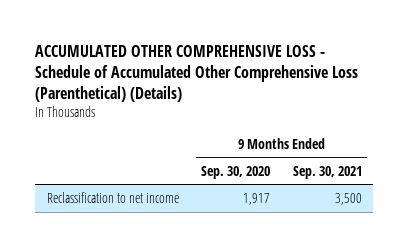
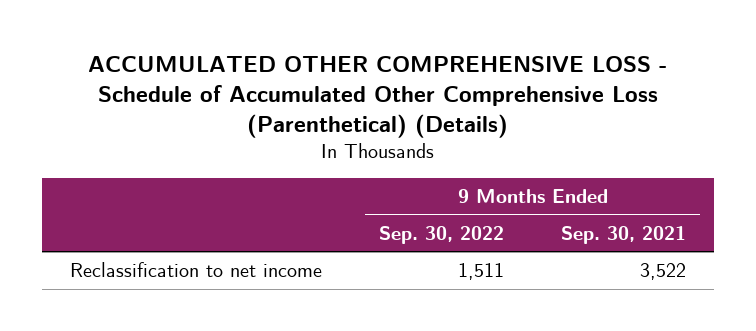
[201,165,271,179] Sep. 30, 2020 -> none
none -> [379,225,505,244] Sep. 30, 2022
[334,193,362,206] 3,500 -> [640,263,687,281] 3,522

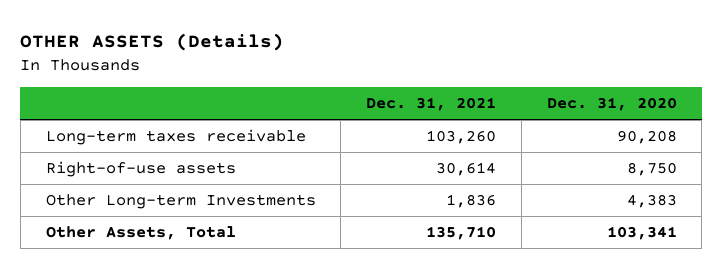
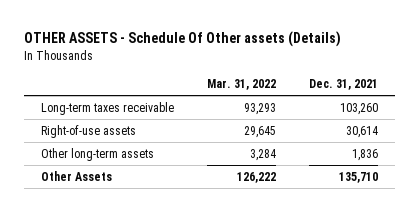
[20,32,285,51] OTHER ASSETS (Details) -> [24,31,342,48] OTHER ASSETS - Schedule Of Other assets (Details)
[546,97,677,112] Dec. 31, 2020 -> none
none -> [207,79,277,91] Mar. 31, 2022
[45,193,316,209] Other Long-term Investments -> [41,147,155,161] Other long-term assets
[45,225,236,240] Other Assets, Total -> [41,170,113,181] Other Assets

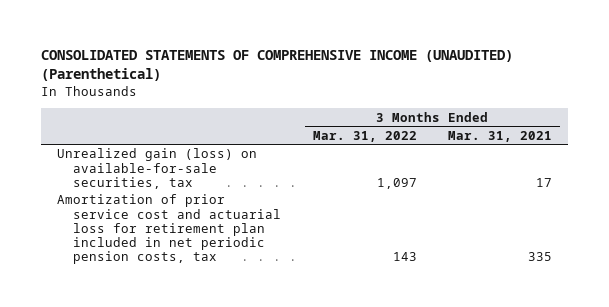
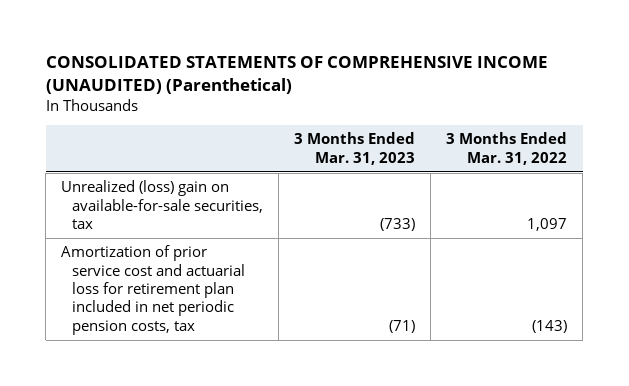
[448,130,553,142] Mar. 31, 2021 -> none
none -> [294,132,416,165] 3 Months Ended Mar. 31, 2023
[56,148,257,189] Unrealized gain (loss) on available-for-sale securities, tax -> [61,180,263,230] Unrealized (loss) gain on available-for-sale securities, tax
[392,252,417,262] 143 -> [532,319,568,333] (143)

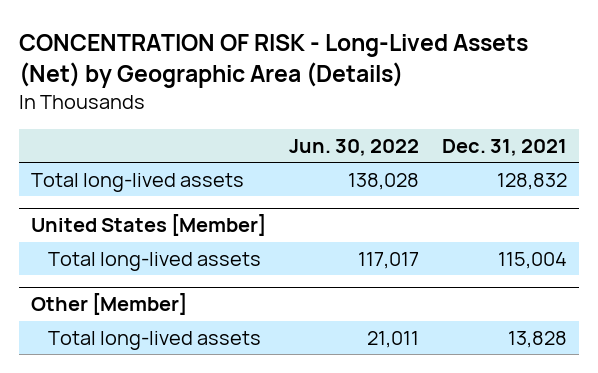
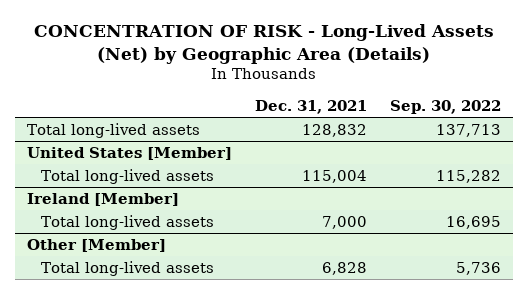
[289,138,420,156] Jun. 30, 2022 -> none
none -> [390,99,502,114] Sep. 30, 2022
none -> [26,192,179,206] Ireland [Member]
none -> [41,214,215,230] Total long-lived assets
[508,330,568,348] 13,828 -> [322,261,368,275] 6,828

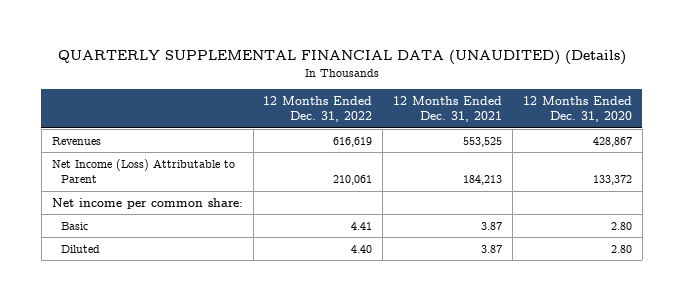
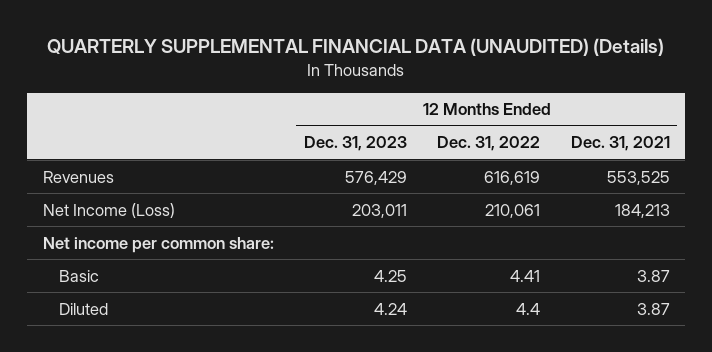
[522,95,632,123] 12 Months Ended Dec. 31, 2020 -> none
none -> [304,136,408,152] Dec. 31, 2023
[51,158,235,184] Net Income (Loss) Attributable to Parent -> [42,202,175,218] Net Income (Loss)
[351,244,373,253] 4.40 -> [516,302,541,315] 4.4

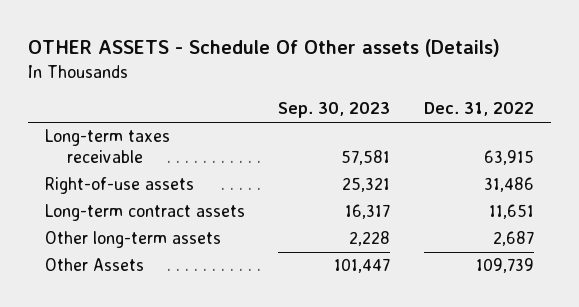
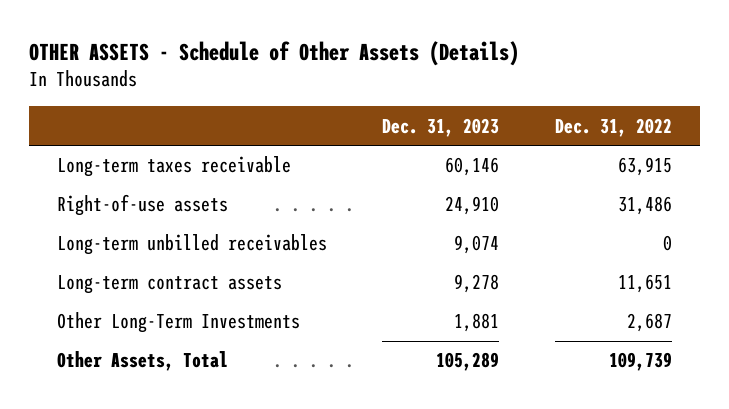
[27,39,500,58] OTHER ASSETS - Schedule Of Other assets (Details) -> [28,40,519,66] OTHER ASSETS - Schedule of Other Assets (Details)
[278,102,391,119] Sep. 30, 2023 -> none
none -> [382,117,500,137] Dec. 31, 2023
none -> [56,234,327,256] Long-term unbilled receivables
[44,231,221,249] Other long-term assets -> [56,312,300,334] Other Long-Term Investments
[44,258,144,272] Other Assets -> [56,351,228,372] Other Assets, Total

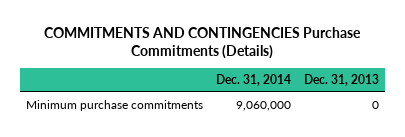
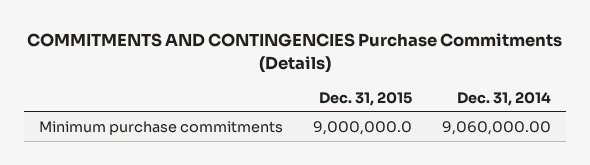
[303,74,379,87] Dec. 31, 2013 -> none
none -> [319,91,413,106] Dec. 31, 2015
[235,101,291,112] 9,060,000 -> [442,121,552,136] 9,060,000.00

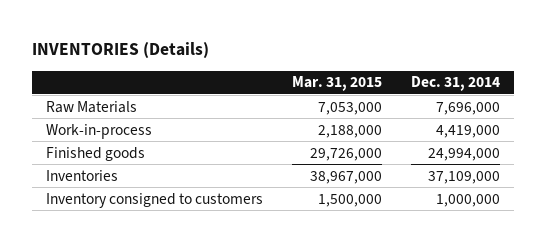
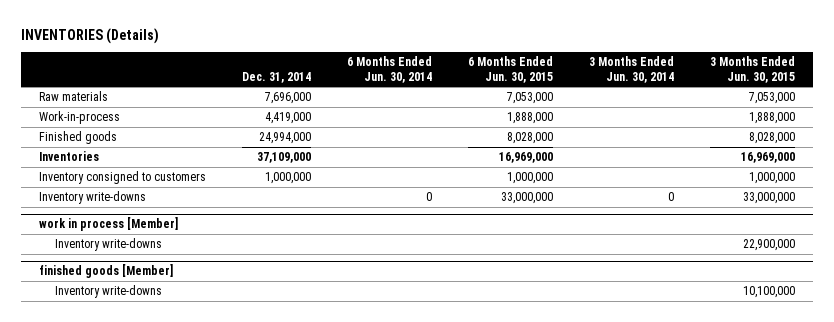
[291,76,382,92] Mar. 31, 2015 -> none
none -> [347,56,433,83] 6 Months Ended Jun. 30, 2014
none -> [468,56,554,83] 6 Months Ended Jun. 30, 2015
none -> [589,56,675,83] 3 Months Ended Jun. 30, 2014
none -> [710,56,796,83] 3 Months Ended Jun. 30, 2015
[46,100,138,113] Raw Materials -> [39,91,109,102] Raw materials
none -> [39,191,147,205] Inventory write-downs
none -> [39,217,179,232] work in process [Member]
none -> [55,238,163,252] Inventory write-downs
none -> [39,264,174,279] finished goods [Member]
none -> [55,285,163,299] Inventory write-downs

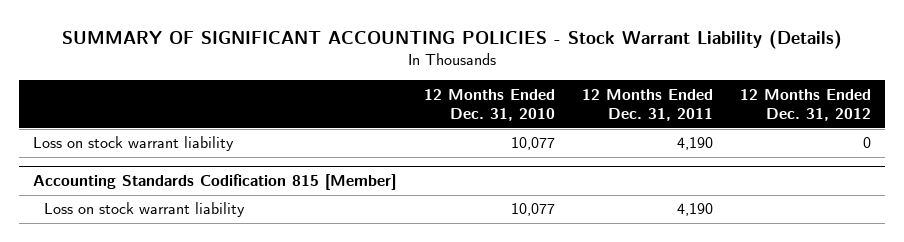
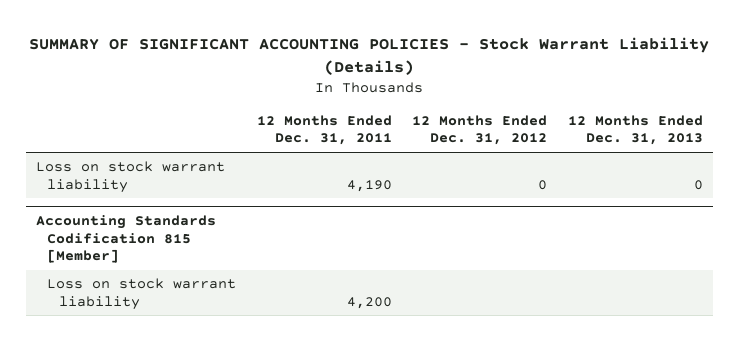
[423,88,555,122] 12 Months Ended Dec. 31, 2010 -> none
none -> [567,115,703,146] 12 Months Ended Dec. 31, 2013
[676,203,713,217] 4,190 -> [346,296,392,309] 4,200

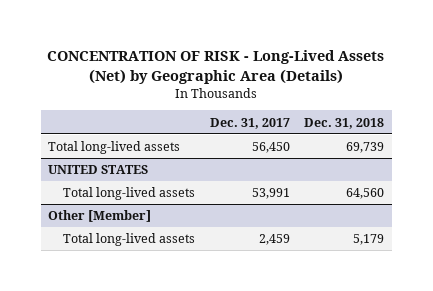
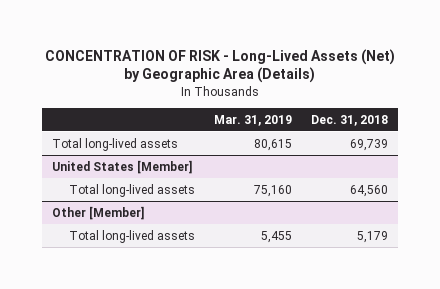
[209,117,290,129] Dec. 31, 2017 -> none
none -> [214,114,293,126] Mar. 31, 2019
[48,165,149,175] UNITED STATES -> [51,159,192,174] United States [Member]

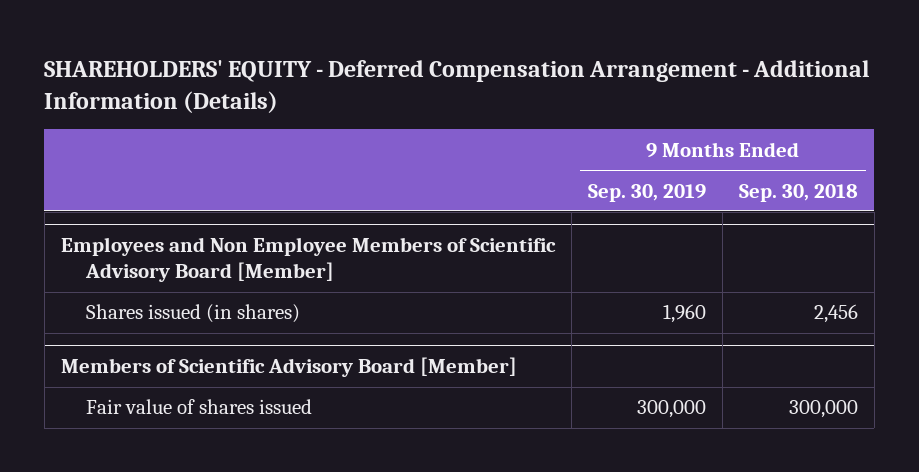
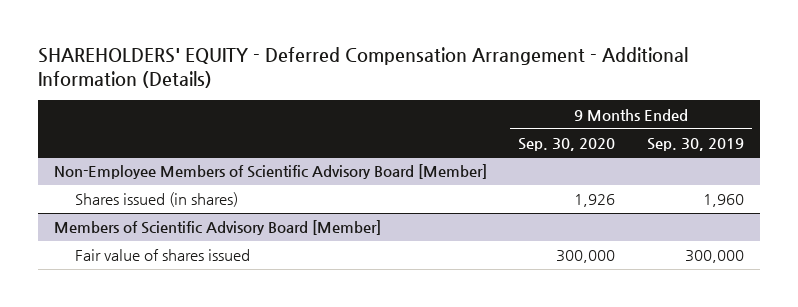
[738,183,858,202] Sep. 30, 2018 -> none
none -> [518,137,616,151] Sep. 30, 2020
[60,237,556,283] Employees and Non Employee Members of Scientific Advisory Board [Member] -> [53,164,487,180] Non-Employee Members of Scientific Advisory Board [Member]

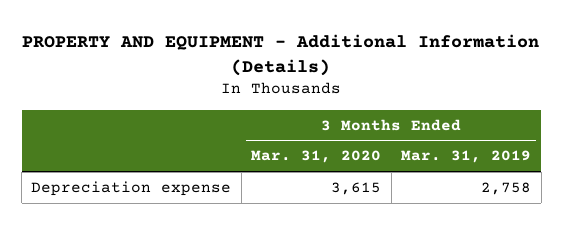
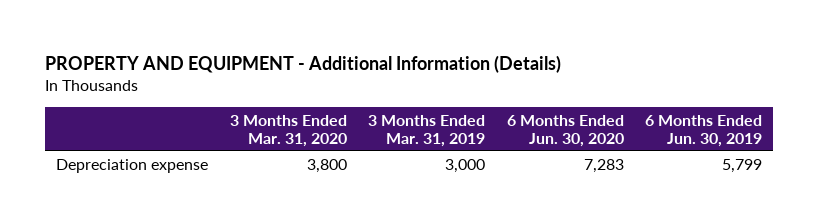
none -> [506,114,624,148] 6 Months Ended Jun. 30, 2020
none -> [645,114,763,148] 6 Months Ended Jun. 30, 2019
[331,182,382,196] 3,615 -> [306,159,347,174] 3,800
[481,182,532,196] 2,758 -> [445,159,486,174] 3,000

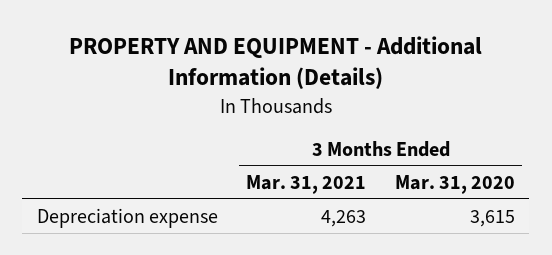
[368,114,486,148] 3 Months Ended Mar. 31, 2019 -> none
[506,114,624,148] 6 Months Ended Jun. 30, 2020 -> none
[645,114,763,148] 6 Months Ended Jun. 30, 2019 -> none
none -> [246,174,367,194] Mar. 31, 2021
[306,159,347,174] 3,800 -> [469,210,515,228] 3,615

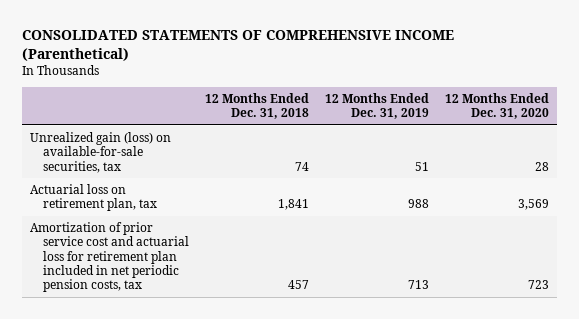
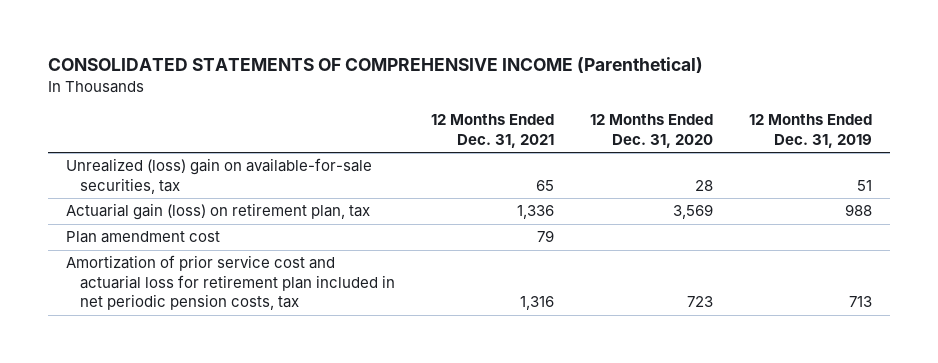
[205,93,310,120] 12 Months Ended Dec. 31, 2018 -> none
none -> [430,114,554,148] 12 Months Ended Dec. 31, 2021
[29,132,171,173] Unrealized gain (loss) on available-for-sale securities, tax -> [65,158,372,194] Unrealized (loss) gain on available-for-sale securities, tax
[29,184,158,212] Actuarial loss on retirement plan, tax -> [65,203,370,221] Actuarial gain (loss) on retirement plan, tax
none -> [65,231,220,244] Plan amendment cost

